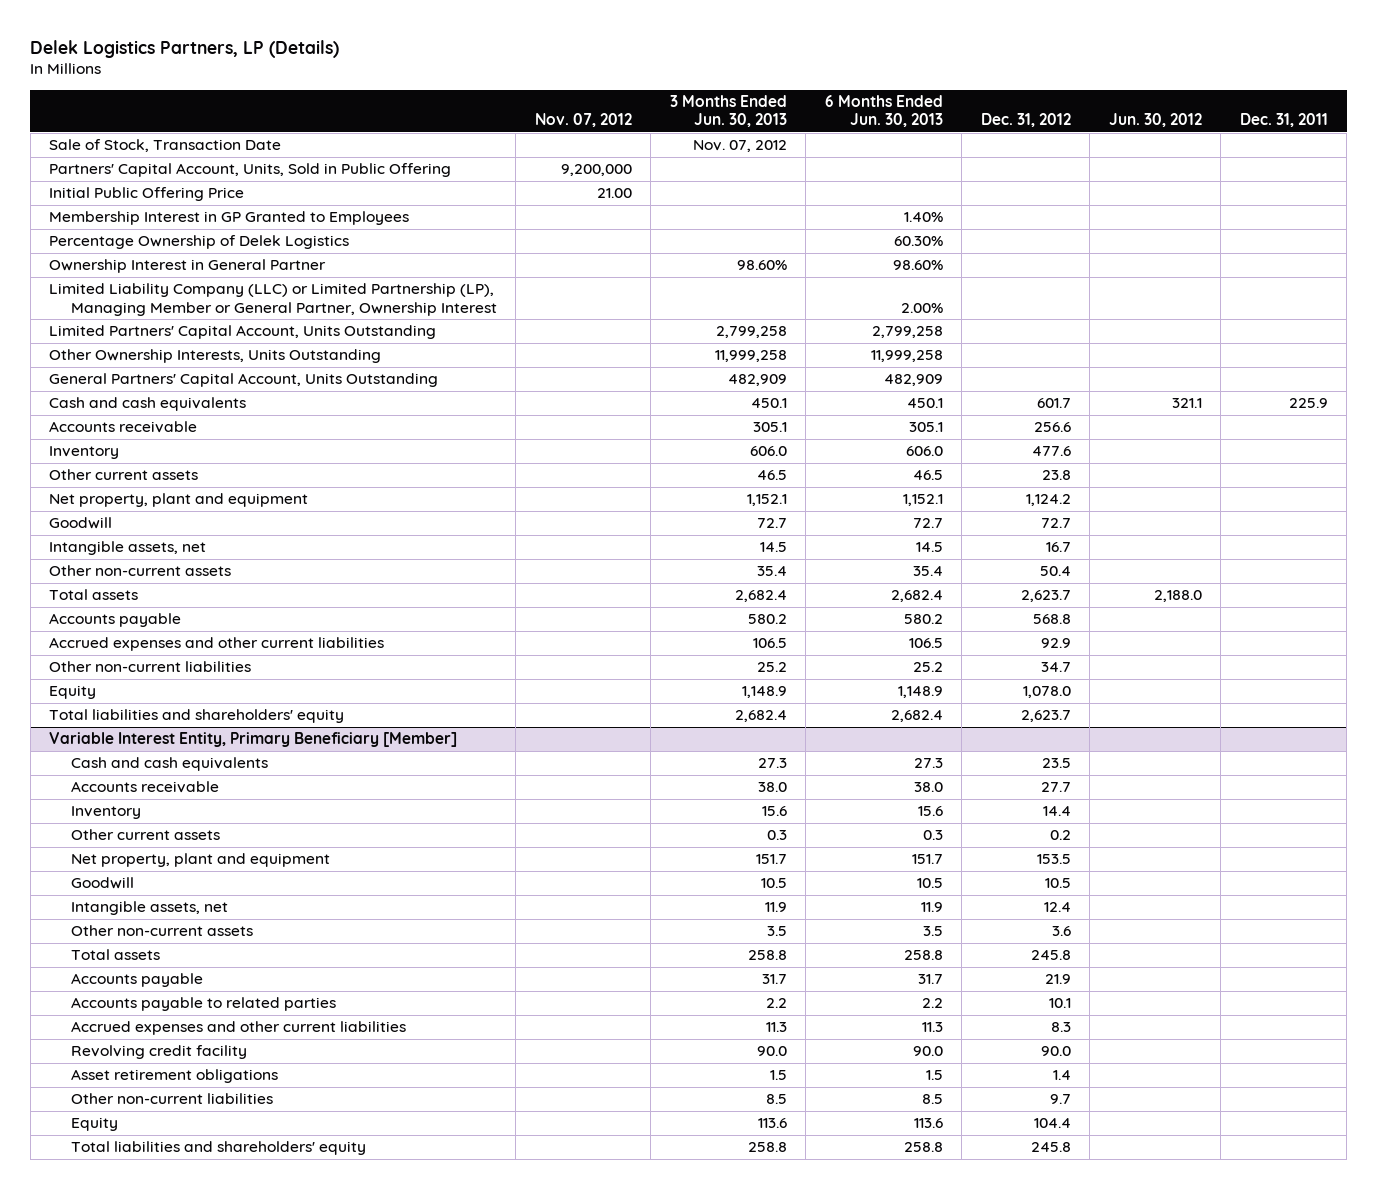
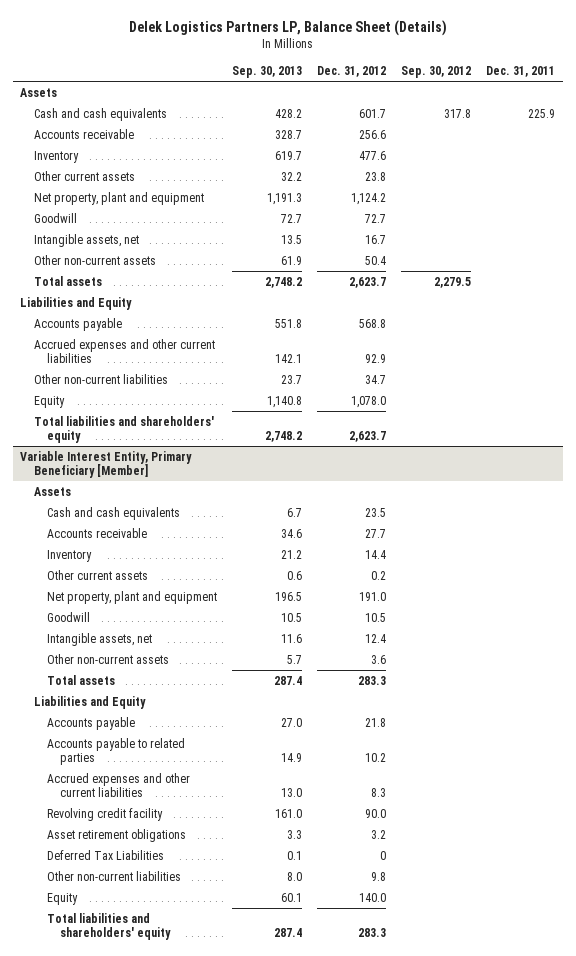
[30,39,340,58] Delek Logistics Partners, LP (Details) -> [128,19,447,36] Delek Logistics Partners LP, Balance Sheet (Details)
[534,113,632,128] Nov. 07, 2012 -> none
[669,95,787,128] 3 Months Ended Jun. 30, 2013 -> none
[824,95,943,128] 6 Months Ended Jun. 30, 2013 -> none
[1108,113,1202,128] Jun. 30, 2012 -> none
none -> [231,66,302,79] Sep. 30, 2013
none -> [401,66,472,79] Sep. 30, 2012
[49,139,282,153] Sale of Stock, Transaction Date -> none
[49,163,452,178] Partners' Capital Account, Units, Sold in Public Offering -> none
[49,187,245,202] Initial Public Offering Price -> none
[49,211,410,226] Membership Interest in GP Granted to Employees -> none
[49,235,350,250] Percentage Ownership of Delek Logistics -> none
[49,259,327,274] Ownership Interest in General Partner -> none
[49,283,497,316] Limited Liability Company (LLC) or Limited Partnership (LP), Managing Member or General Partner, Ownership Interest -> none
[49,325,437,340] Limited Partners' Capital Account, Units Outstanding -> none
[49,349,382,364] Other Ownership Interests, Units Outstanding -> none
[49,373,439,388] General Partners' Capital Account, Units Outstanding -> none
none -> [20,87,58,97] Assets
none -> [20,296,133,310] Liabilities and Equity
none -> [33,486,71,496] Assets
[1036,854,1071,865] 153.5 -> [358,591,386,601] 191.0
[1030,950,1071,961] 245.8 -> [357,675,386,685] 283.3
none -> [33,695,146,709] Liabilities and Equity
[1044,974,1071,985] 21.9 -> [364,717,386,727] 21.8
[1048,998,1071,1009] 10.1 -> [364,753,386,763] 10.2
[1052,1070,1071,1081] 1.4 -> [370,829,386,839] 3.2
none -> [46,849,164,860] Deferred Tax Liabilities
[1049,1094,1071,1105] 9.7 -> [370,871,386,881] 9.8
[1033,1118,1071,1129] 104.4 -> [358,892,386,902] 140.0
[1030,1142,1071,1153] 245.8 -> [357,928,386,938] 283.3

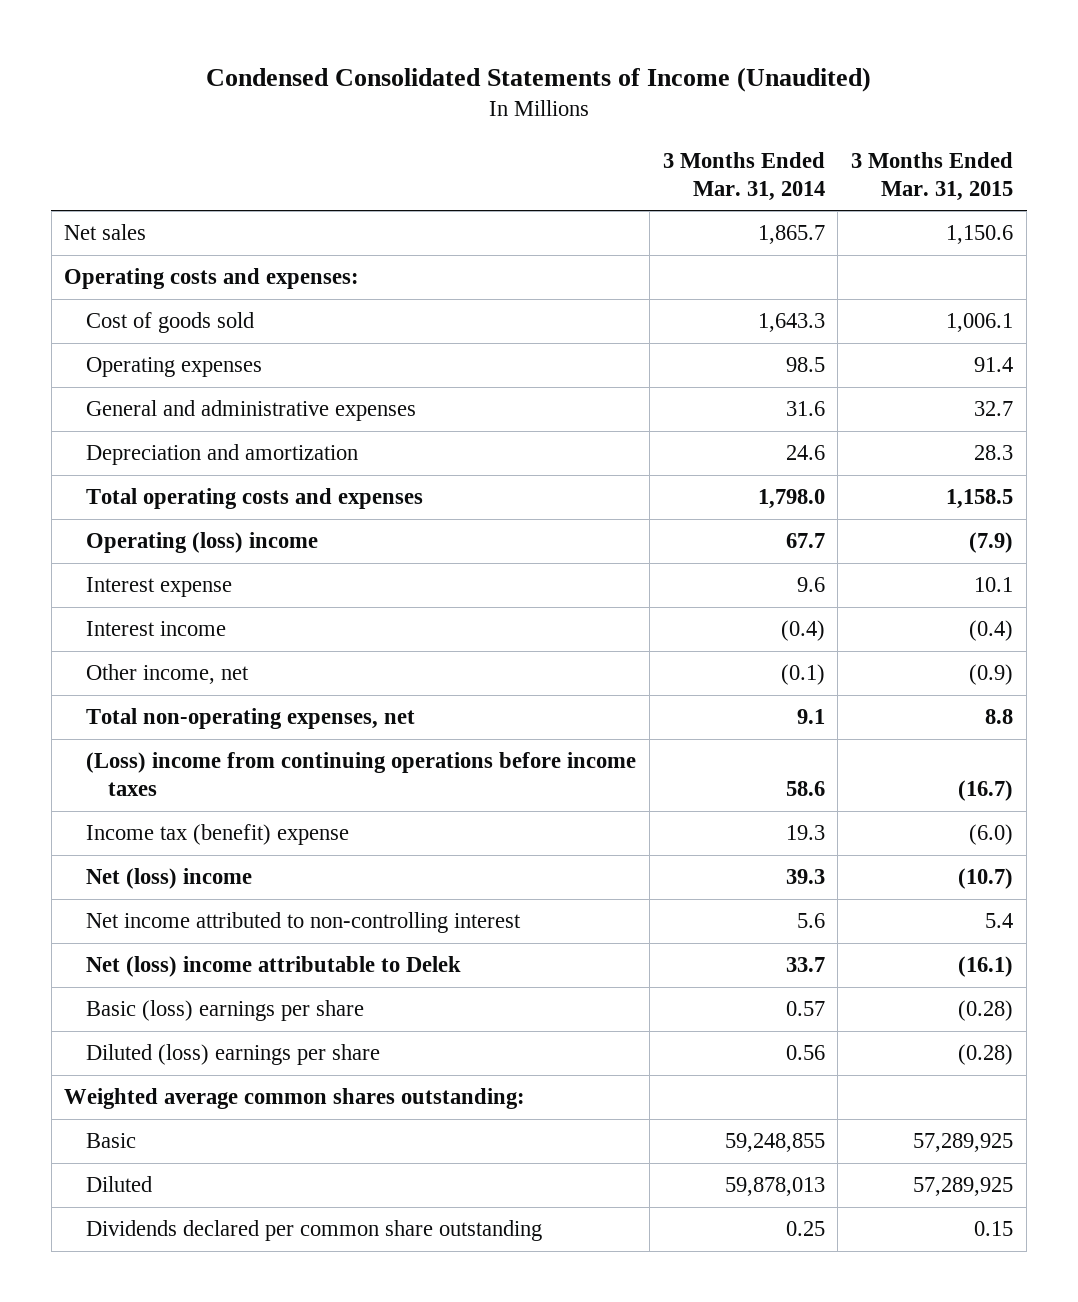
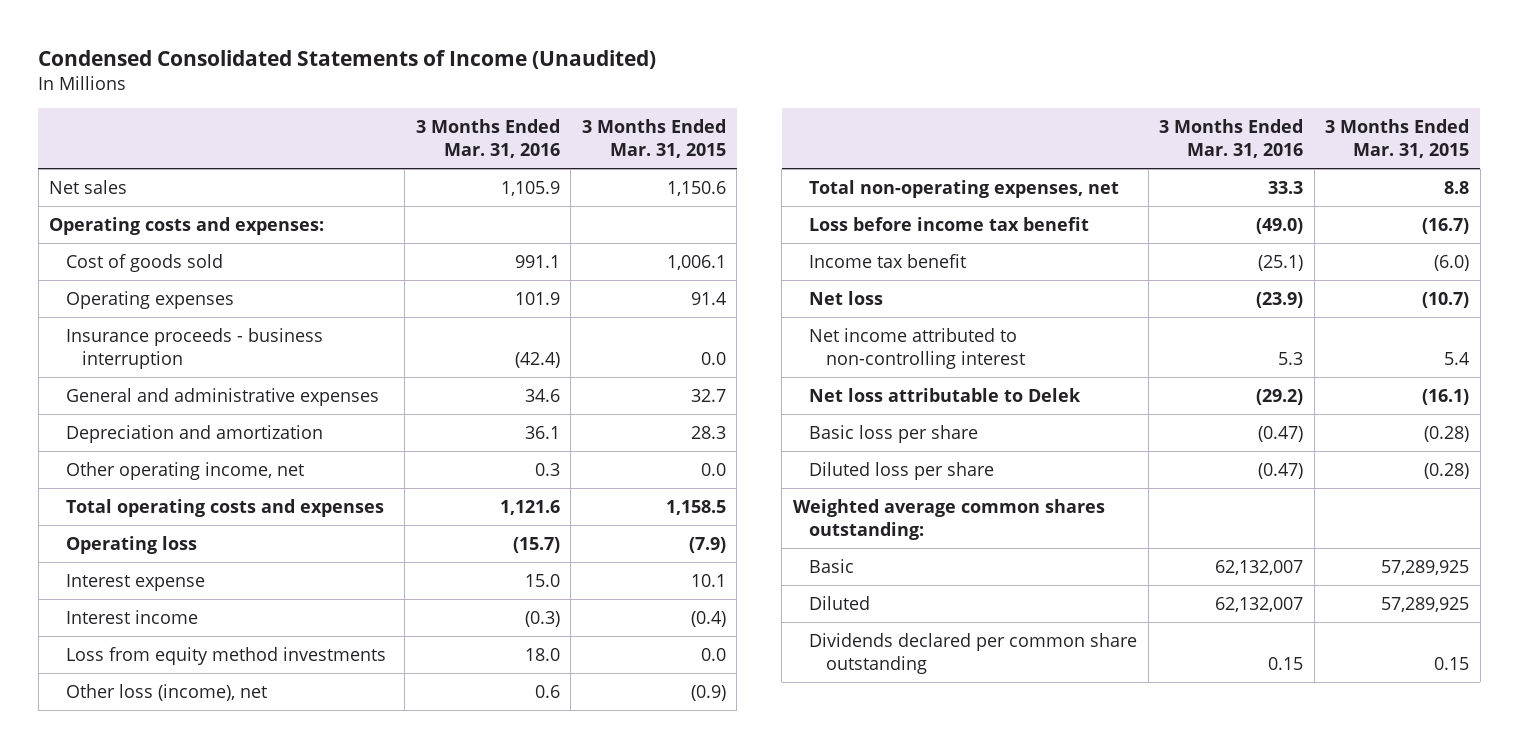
[662,151,825,201] 3 Months Ended Mar. 31, 2014 -> none
none -> [415,119,560,159] 3 Months Ended Mar. 31, 2016
none -> [65,327,323,370] Insurance proceeds - business interruption
none -> [65,461,304,480] Other operating income, net
[85,532,318,554] Operating (loss) income -> [65,535,197,554] Operating loss
none -> [65,646,386,665] Loss from equity method investments
[85,664,249,685] Other income, net -> [65,683,267,701] Other loss (income), net
[85,752,636,797] (Loss) income from continuing operations before income taxes -> [809,216,1090,231] Loss before income tax benefit
[85,824,349,846] Income tax (benefit) expense -> [809,253,967,268] Income tax benefit
[85,868,252,890] Net (loss) income -> [809,290,884,305] Net loss
[85,956,461,978] Net (loss) income attributable to Delek -> [809,387,1082,402] Net loss attributable to Delek
[85,1000,364,1022] Basic (loss) earnings per share -> [809,424,979,443] Basic loss per share
[85,1044,380,1066] Diluted (loss) earnings per share -> [809,461,995,480] Diluted loss per share

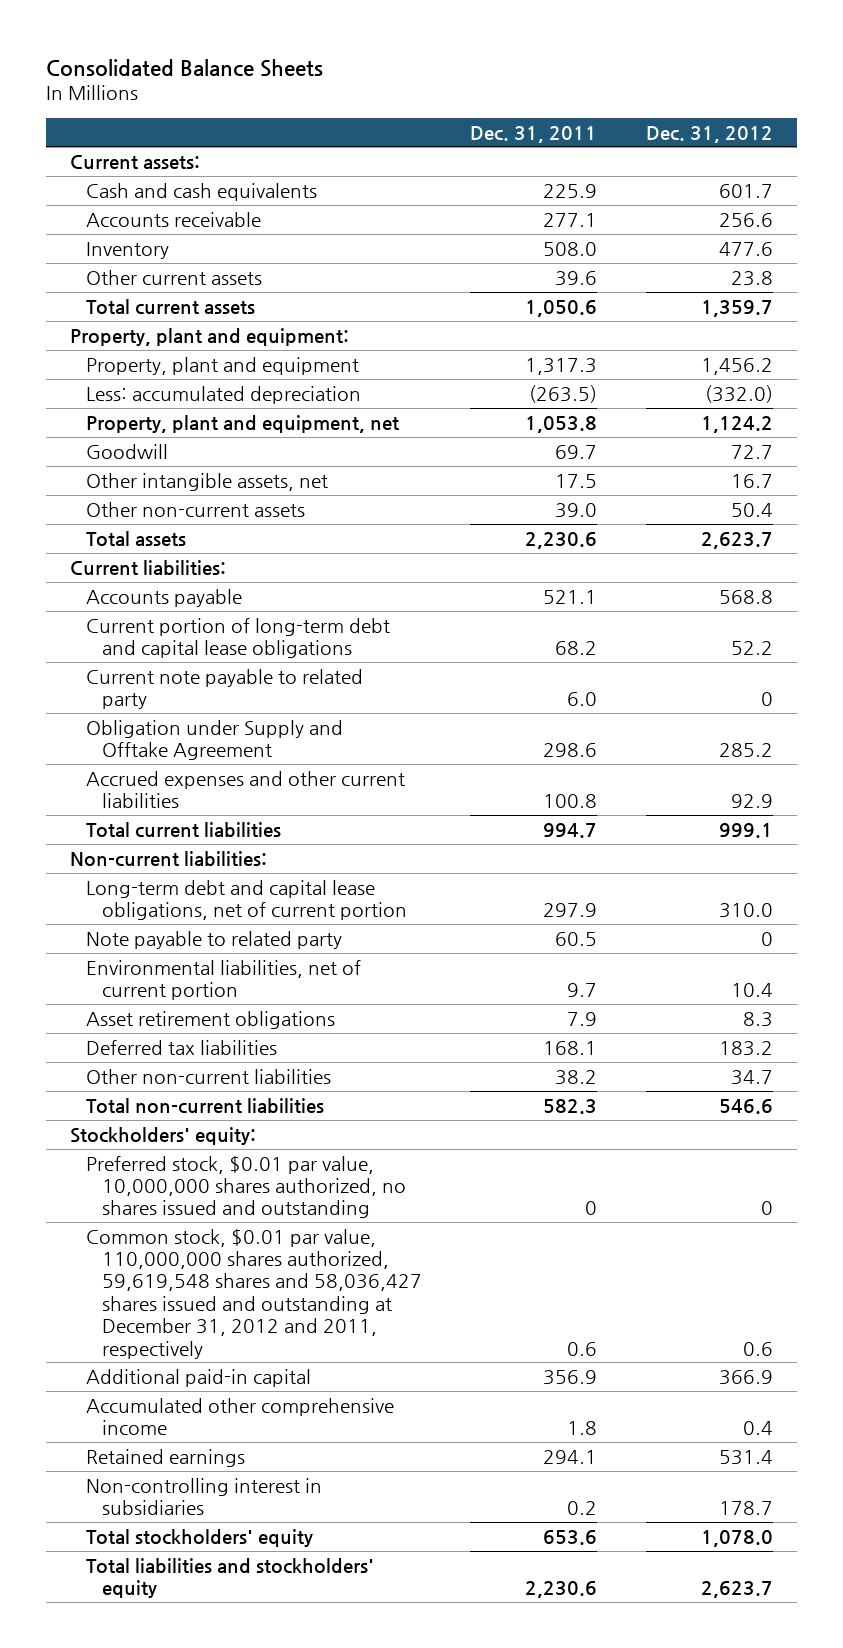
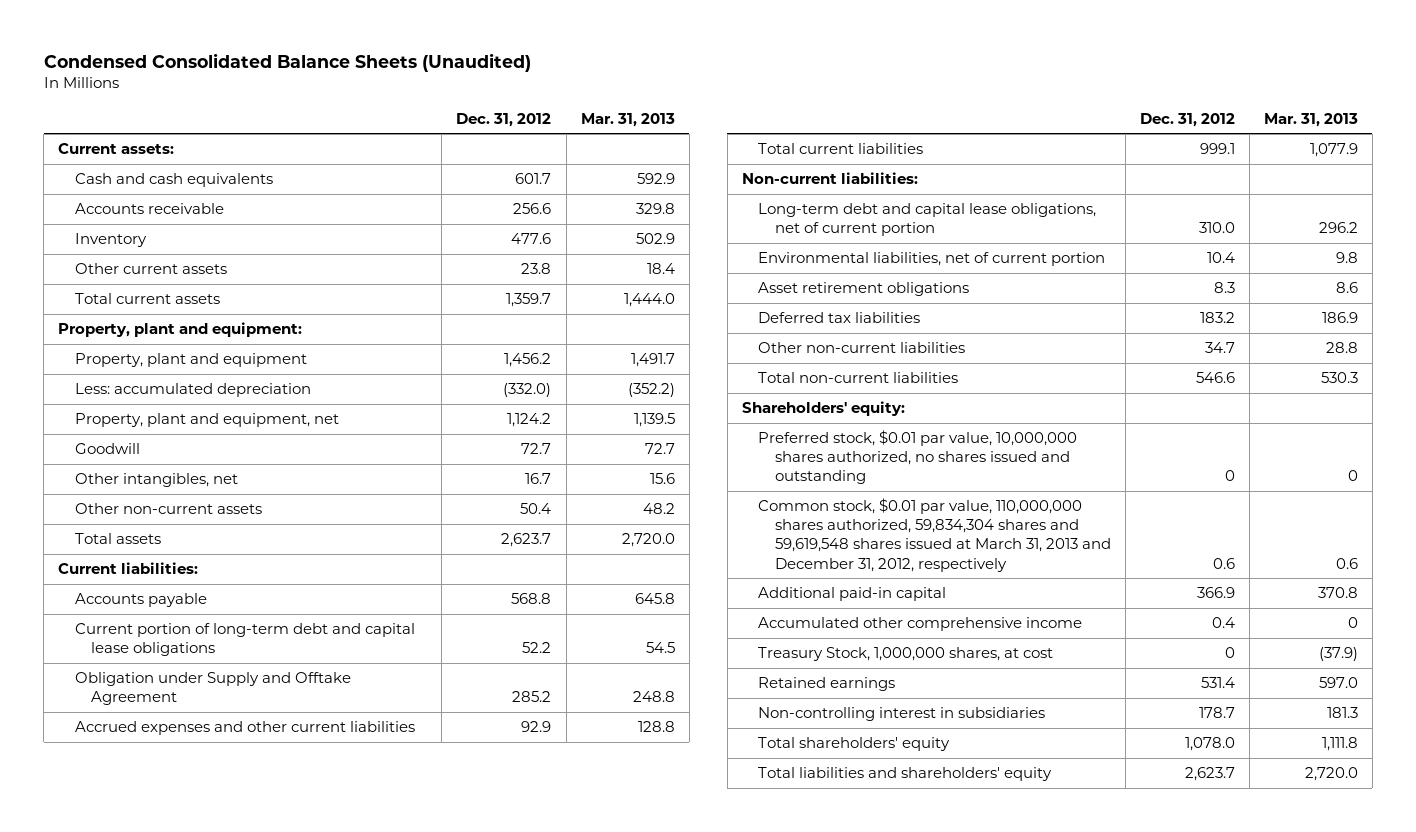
[45,58,323,77] Consolidated Balance Sheets -> [43,52,531,72] Condensed Consolidated Balance Sheets (Unaudited)
[470,125,598,143] Dec. 31, 2011 -> none
none -> [580,112,675,127] Mar. 31, 2013
[86,472,329,491] Other intangible assets, net -> [74,473,238,488] Other intangibles, net
[86,668,364,710] Current note payable to related party -> none
[86,930,343,949] Note payable to related party -> none
[70,1126,257,1145] Stockholders' equity: -> [741,401,905,417] Shareholders' equity:
[86,1228,423,1359] Common stock, $0.01 par value, 110,000,000 shares authorized, 59,619,548 shares and 58,036,427 shares issued and outstanding at December 31, 2012 and 2011, respectively -> [758,498,1111,572] Common stock, $0.01 par value, 110,000,000 shares authorized, 59,834,304 shares and 59,619,548 shares issued at March 31, 2013 and December 31, 2012, respectively
none -> [758,647,1054,662] Treasury Stock, 1,000,000 shares, at cost
[86,1528,314,1547] Total stockholders' equity -> [758,737,951,752] Total shareholders' equity
[86,1557,375,1599] Total liabilities and stockholders' equity -> [758,767,1053,782] Total liabilities and shareholders' equity

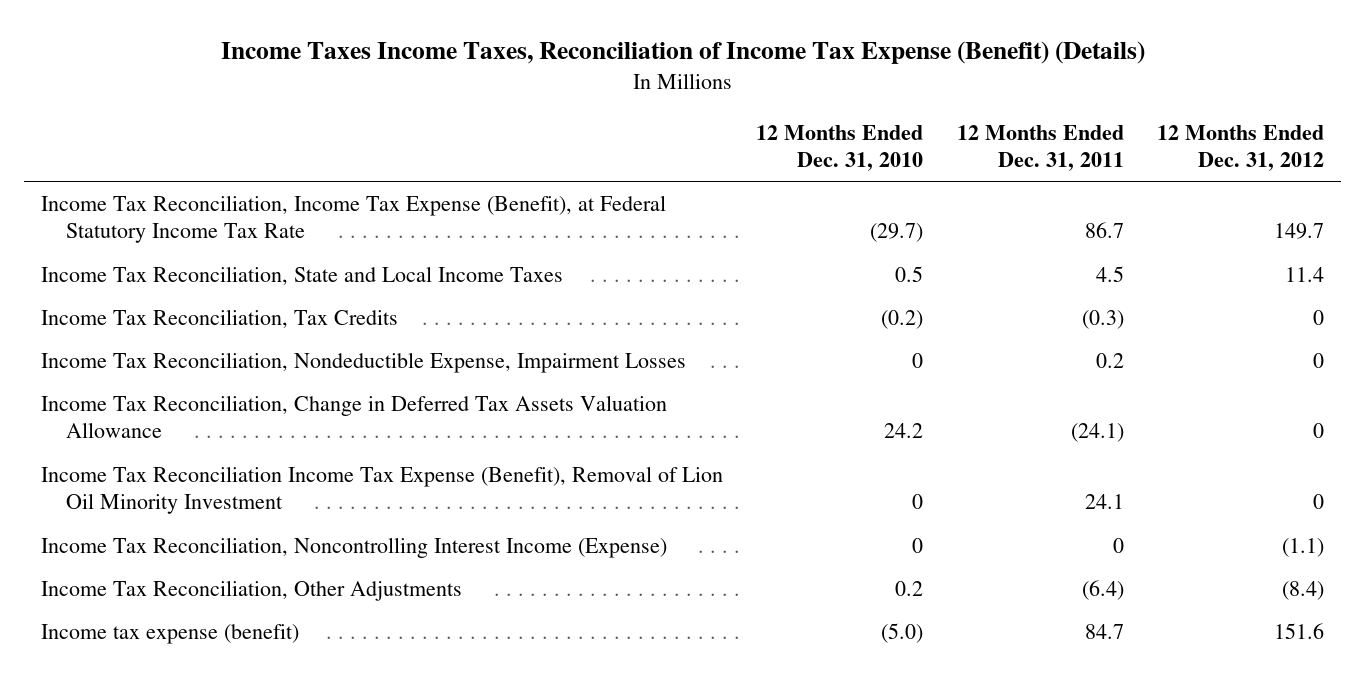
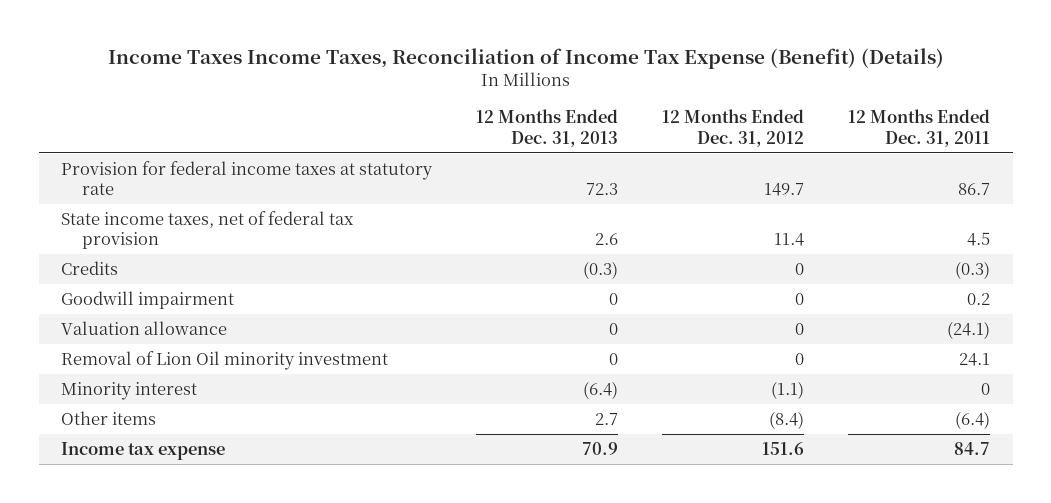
[756,124,924,172] 12 Months Ended Dec. 31, 2010 -> none
none -> [476,109,619,147] 12 Months Ended Dec. 31, 2013
[41,194,667,244] Income Tax Reconciliation, Income Tax Expense (Benefit), at Federal Statutory Income Tax Rate -> [60,160,433,196] Provision for federal income taxes at statutory rate
[41,265,564,285] Income Tax Reconciliation, State and Local Income Taxes -> [60,210,354,250] State income taxes, net of federal tax provision
[41,308,399,328] Income Tax Reconciliation, Tax Credits -> [60,260,118,275] Credits
[41,351,687,373] Income Tax Reconciliation, Nondeductible Expense, Impairment Losses -> [60,290,234,309] Goodwill impairment
[41,394,668,439] Income Tax Reconciliation, Change in Deferred Tax Assets Valuation Allowance -> [60,320,227,335] Valuation allowance
[41,465,724,515] Income Tax Reconciliation Income Tax Expense (Benefit), Removal of Lion Oil Minority Investment -> [60,350,388,370] Removal of Lion Oil minority investment
[41,536,668,558] Income Tax Reconciliation, Noncontrolling Interest Income (Expense) -> [60,381,197,400] Minority interest
[41,579,463,601] Income Tax Reconciliation, Other Adjustments -> [60,410,156,425] Other items
[41,623,300,644] Income tax expense (benefit) -> [60,441,225,460] Income tax expense

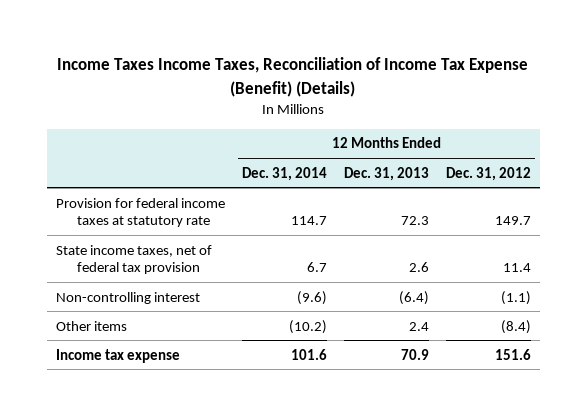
[848,109,991,147] 12 Months Ended Dec. 31, 2011 -> none
none -> [241,166,327,181] Dec. 31, 2014
[60,260,118,275] Credits -> none
[60,290,234,309] Goodwill impairment -> none
[60,320,227,335] Valuation allowance -> none
[60,350,388,370] Removal of Lion Oil minority investment -> none
[60,381,197,400] Minority interest -> [55,291,200,304] Non-controlling interest
[595,412,619,425] 2.7 -> [409,321,430,331] 2.4

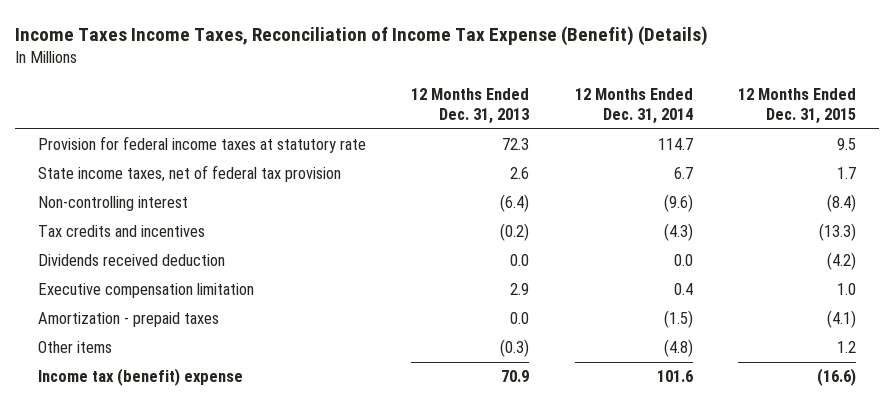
[446,166,532,181] Dec. 31, 2012 -> none
none -> [738,87,857,125] 12 Months Ended Dec. 31, 2015
none -> [37,225,205,238] Tax credits and incentives
none -> [37,254,225,267] Dividends received deduction
none -> [37,283,254,299] Executive compensation limitation
none -> [37,312,219,328] Amortization - prepaid taxes
[288,319,327,334] (10.2) -> [663,339,693,358] (4.8)
[409,321,430,331] 2.4 -> [500,339,530,358] (0.3)
[55,348,180,363] Income tax expense -> [37,368,243,387] Income tax (benefit) expense

